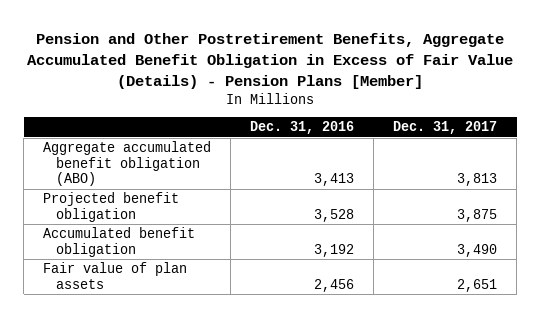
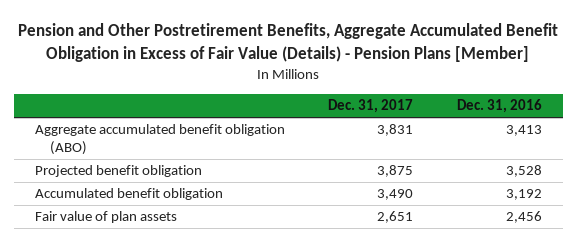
[457,172,498,186] 3,813 -> [377,124,414,137] 3,831

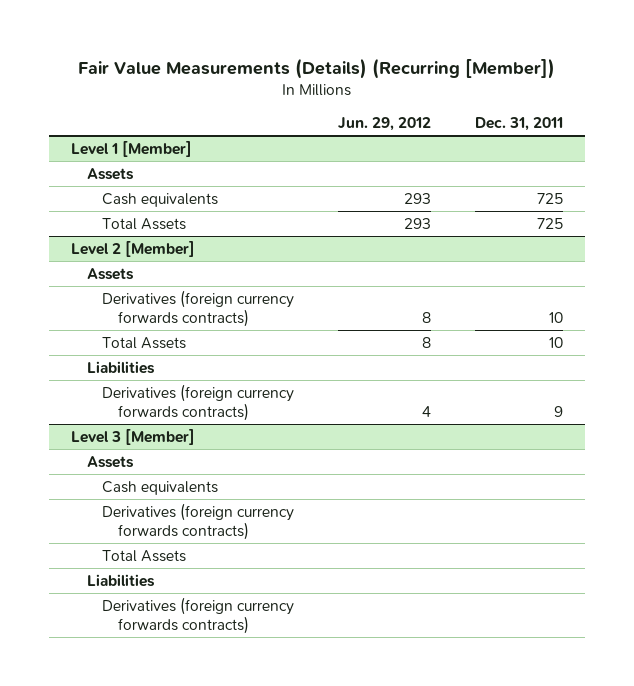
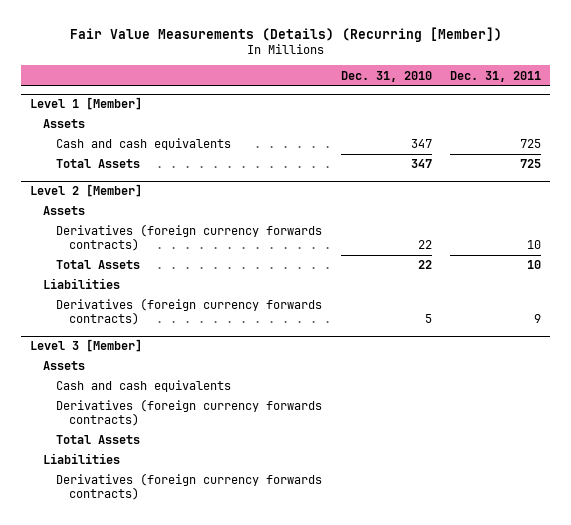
[338,117,432,132] Jun. 29, 2012 -> none
none -> [340,70,432,82] Dec. 31, 2010
[102,192,219,207] Cash equivalents -> [56,138,232,151] Cash and cash equivalents
[102,480,219,495] Cash equivalents -> [56,380,232,393] Cash and cash equivalents

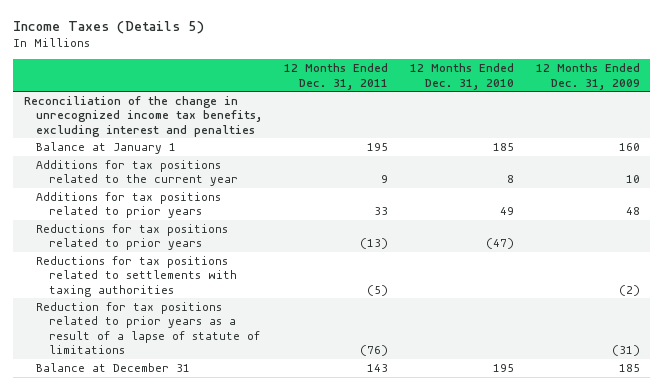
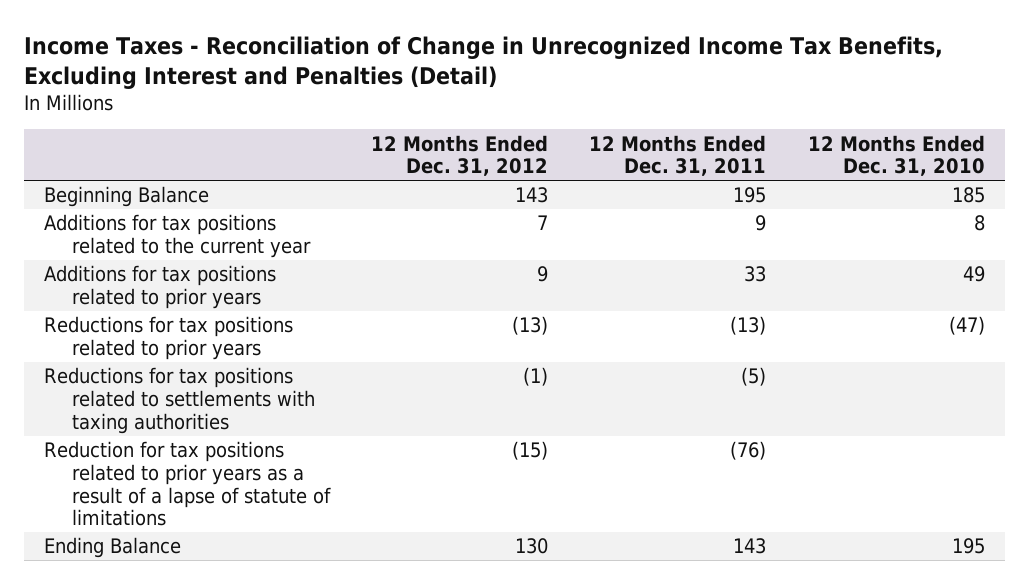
[12,21,204,35] Income Taxes (Details 5) -> [23,35,943,89] Income Taxes - Reconciliation of Change in Unrecognized Income Tax Benefits, Excluding Interest and Penalties (Detail)
[535,63,640,90] 12 Months Ended Dec. 31, 2009 -> none
none -> [371,134,549,177] 12 Months Ended Dec. 31, 2012
[23,95,263,137] Reconciliation of the change in unrecognized income tax benefits, excluding interest and penalties -> none
[36,141,177,154] Balance at January 1 -> [44,186,210,208] Beginning Balance
[36,362,191,372] Balance at December 31 -> [44,537,182,559] Ending Balance

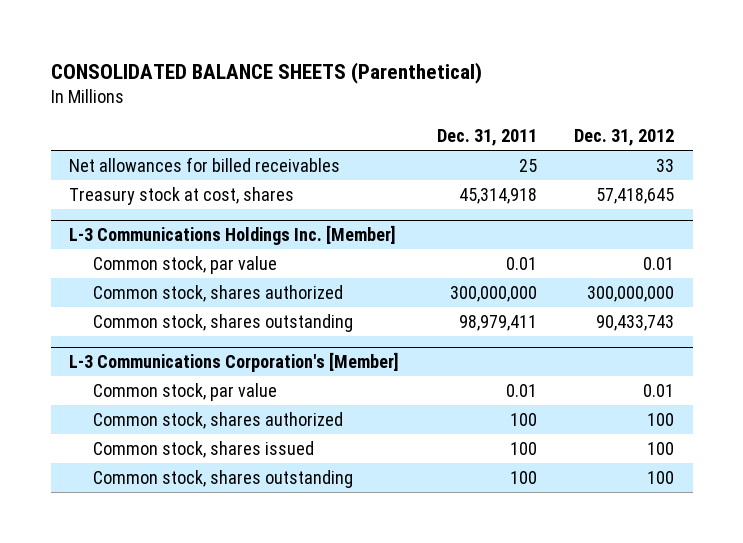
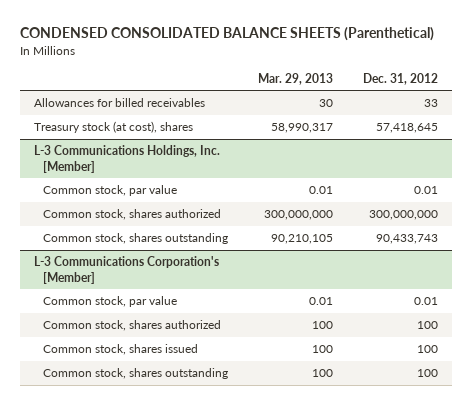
[50,61,482,84] CONSOLIDATED BALANCE SHEETS (Parenthetical) -> [19,27,434,42] CONDENSED CONSOLIDATED BALANCE SHEETS (Parenthetical)
[436,129,537,147] Dec. 31, 2011 -> none
none -> [257,72,333,85] Mar. 29, 2013
[69,156,341,172] Net allowances for billed receivables -> [34,98,206,108] Allowances for billed receivables
[69,186,295,205] Treasury stock at cost, shares -> [34,121,194,134] Treasury stock (at cost), shares
[69,225,397,246] L-3 Communications Holdings Inc. [Member] -> [34,145,221,173] L-3 Communications Holdings, Inc. [Member]

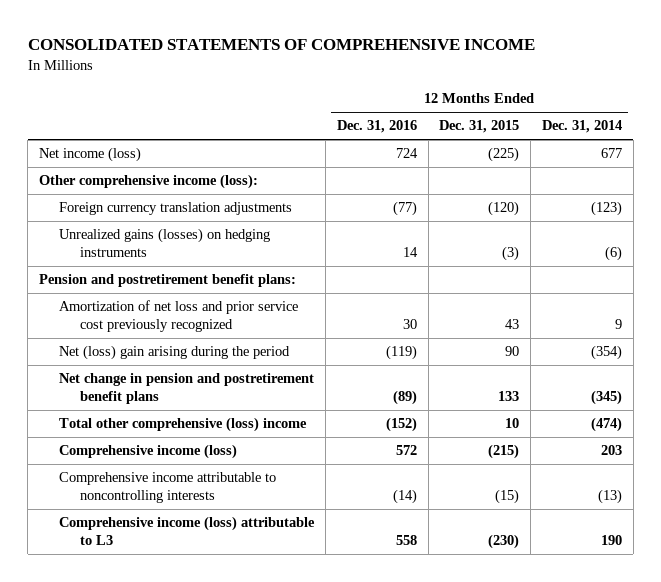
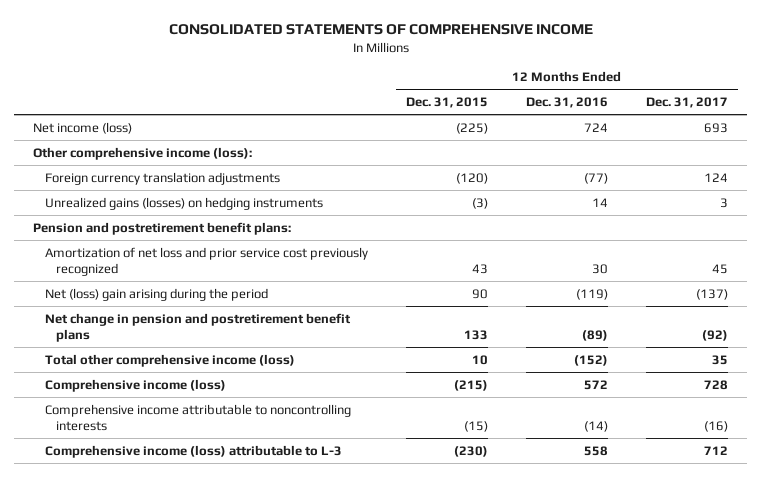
[541,120,622,134] Dec. 31, 2014 -> none
none -> [646,97,729,109] Dec. 31, 2017
[59,417,308,433] Total other comprehensive (loss) income -> [44,353,295,367] Total other comprehensive income (loss)
[59,516,316,545] Comprehensive income (loss) attributable to L3 -> [44,444,342,458] Comprehensive income (loss) attributable to L-3

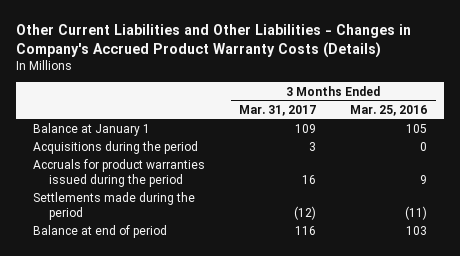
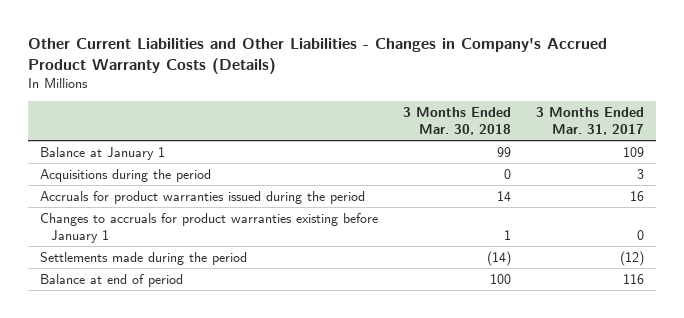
[350,104,428,116] Mar. 25, 2016 -> none
none -> [402,107,511,135] 3 Months Ended Mar. 30, 2018
none -> [40,212,379,243] Changes to accruals for product warranties existing before January 1

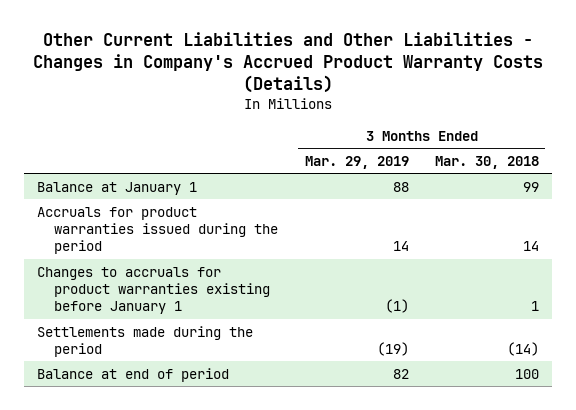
[535,107,644,135] 3 Months Ended Mar. 31, 2017 -> none
none -> [304,156,409,170] Mar. 29, 2019
[40,168,212,182] Acquisitions during the period -> none

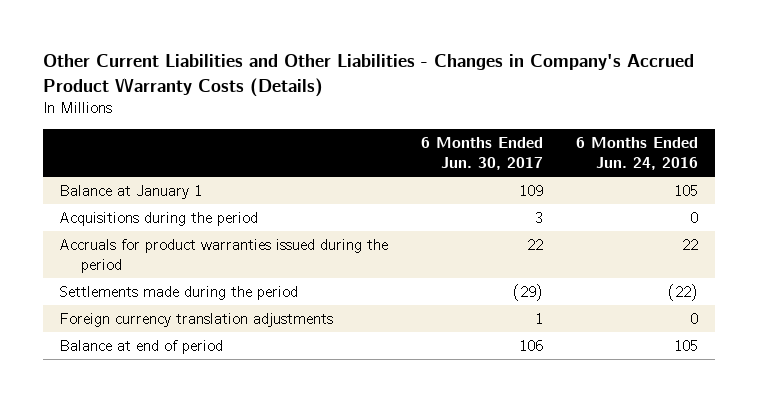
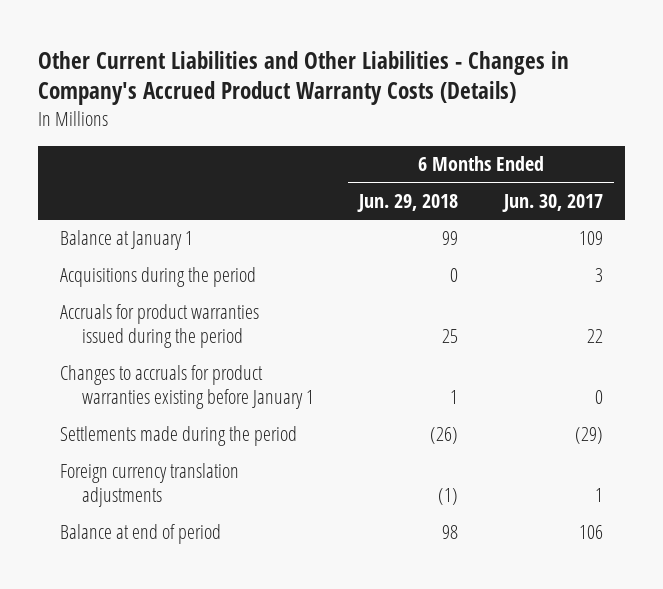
[576,136,699,171] 6 Months Ended Jun. 24, 2016 -> none
none -> [357,193,459,212] Jun. 29, 2018
none -> [60,365,314,410] Changes to accruals for product warranties existing before January 1

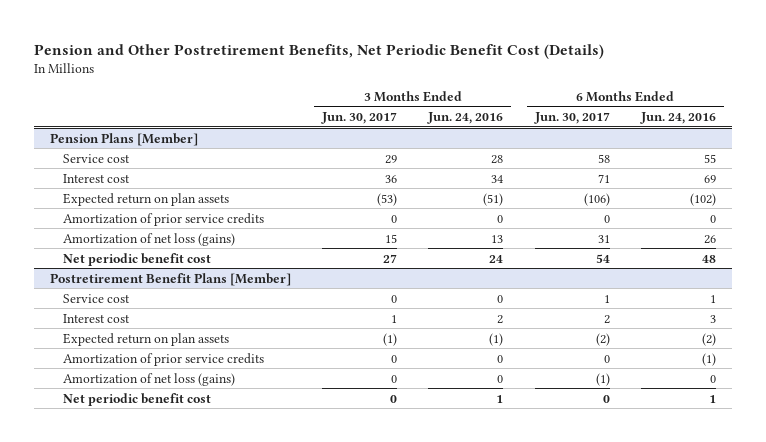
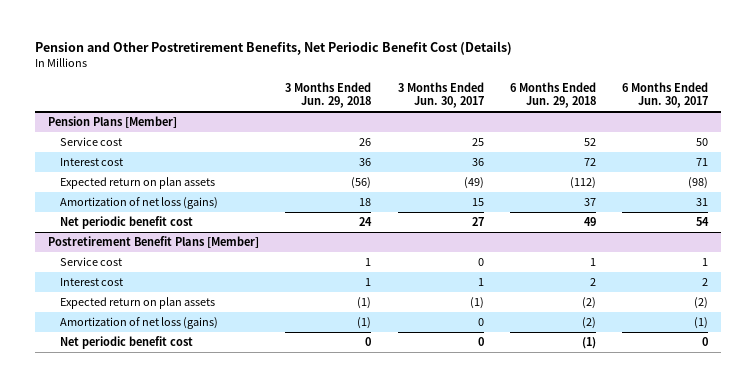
[427,112,504,125] Jun. 24, 2016 -> none
[639,112,716,125] Jun. 24, 2016 -> none
none -> [285,82,372,109] 3 Months Ended Jun. 29, 2018
none -> [509,82,596,109] 6 Months Ended Jun. 29, 2018
[385,154,398,164] 29 -> [471,137,484,146] 25
[597,153,610,163] 58 -> [695,137,708,146] 50
[63,212,265,226] Amortization of prior service credits -> none
[377,192,398,206] (53) -> [463,176,484,189] (49)
[583,192,610,206] (106) -> [687,176,708,189] (98)
[63,352,265,366] Amortization of prior service credits -> none

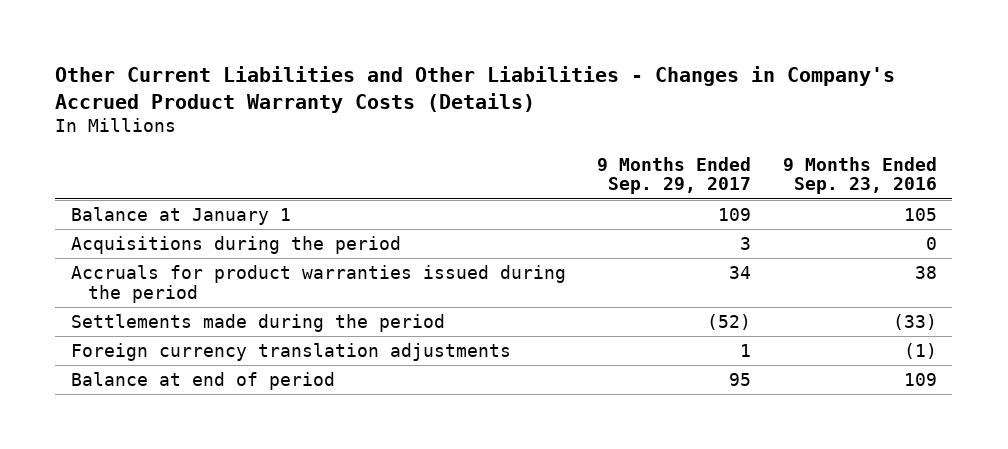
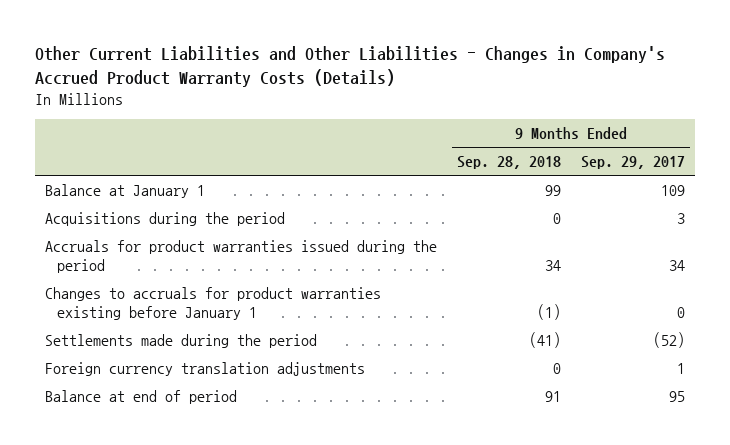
[782,156,937,195] 9 Months Ended Sep. 23, 2016 -> none
none -> [457,156,562,170] Sep. 28, 2018
none -> [44,286,381,320] Changes to accruals for product warranties existing before January 1

